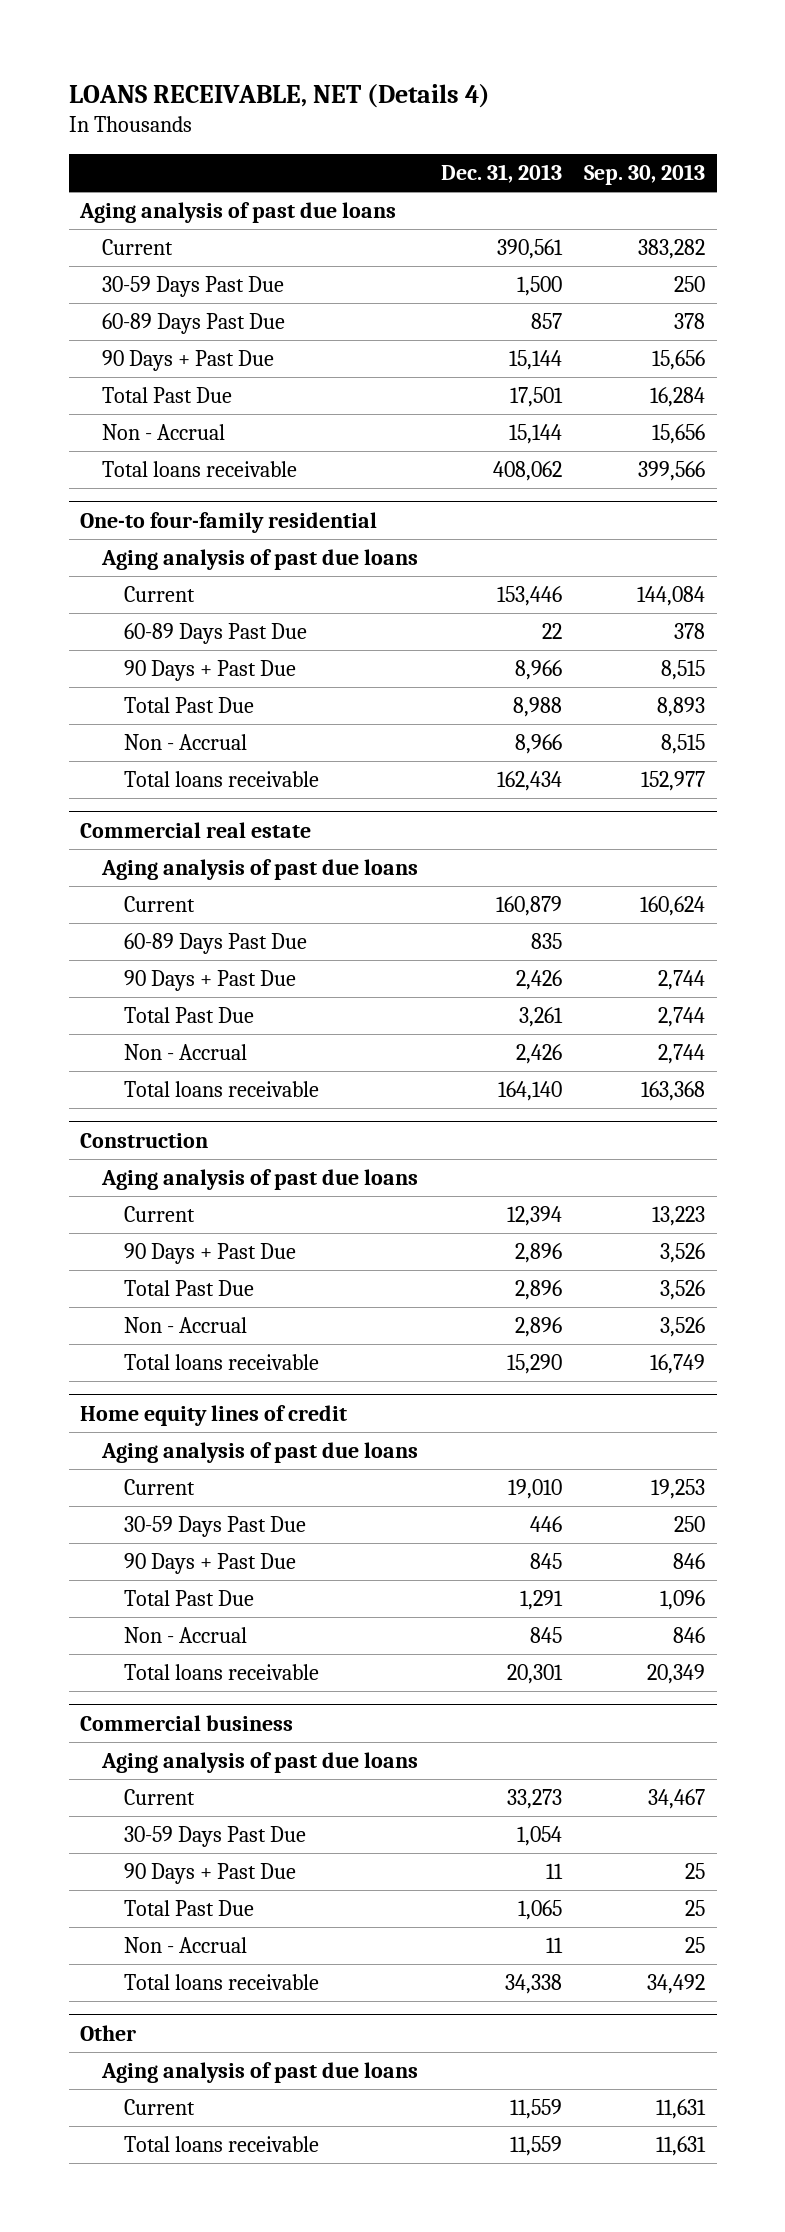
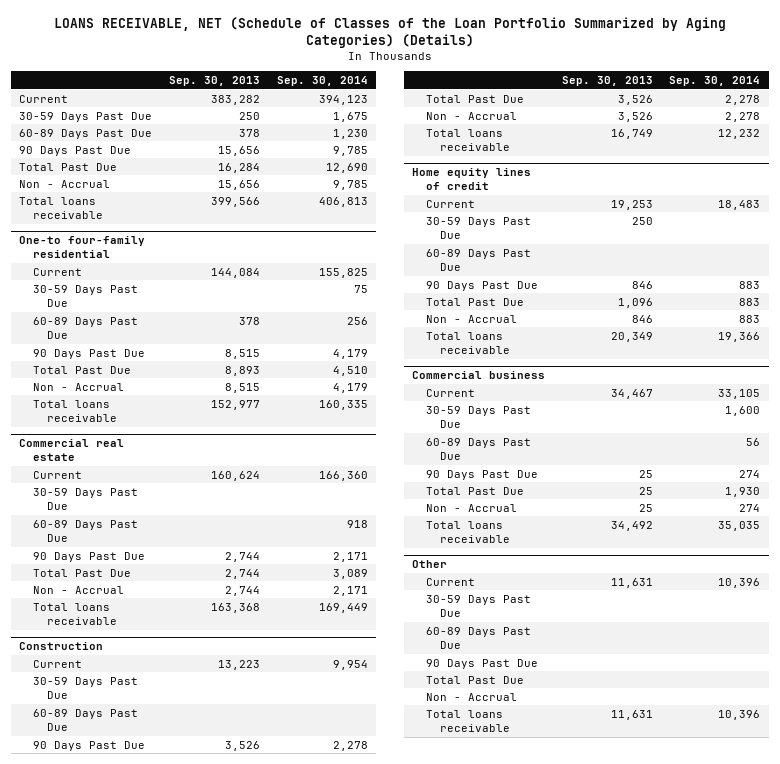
[68,83,490,108] LOANS RECEIVABLE, NET (Details 4) -> [53,17,726,49] LOANS RECEIVABLE, NET (Schedule of Classes of the Loan Portfolio Summarized by Aging Categories) (Details)
[440,164,562,184] Dec. 31, 2013 -> none
none -> [276,76,368,87] Sep. 30, 2014
[78,201,396,223] Aging analysis of past due loans -> none
[101,349,274,371] 90 Days + Past Due -> [19,145,132,156] 90 Days Past Due
[100,548,418,570] Aging analysis of past due loans -> none
none -> [33,284,139,307] 30-59 Days Past Due
[124,659,297,681] 90 Days + Past Due -> [33,348,146,359] 90 Days Past Due
[100,858,418,880] Aging analysis of past due loans -> none
none -> [33,487,139,510] 30-59 Days Past Due
[124,969,297,991] 90 Days + Past Due -> [33,551,146,562] 90 Days Past Due
[100,1168,418,1190] Aging analysis of past due loans -> none
none -> [33,676,139,699] 30-59 Days Past Due
none -> [33,708,139,731] 60-89 Days Past Due
[124,1242,297,1264] 90 Days + Past Due -> [33,740,146,751] 90 Days Past Due
[100,1441,418,1463] Aging analysis of past due loans -> none
none -> [425,248,531,271] 60-89 Days Past Due
[124,1552,297,1574] 90 Days + Past Due -> [425,280,538,291] 90 Days Past Due
[100,1751,418,1773] Aging analysis of past due loans -> none
none -> [425,437,531,460] 60-89 Days Past Due
[124,1862,297,1884] 90 Days + Past Due -> [425,469,538,480] 90 Days Past Due
[100,2061,418,2083] Aging analysis of past due loans -> none
none -> [425,594,531,617] 30-59 Days Past Due
none -> [425,626,531,649] 60-89 Days Past Due
none -> [425,658,538,669] 90 Days Past Due
none -> [425,675,524,684] Total Past Due
none -> [425,692,517,701] Non - Accrual

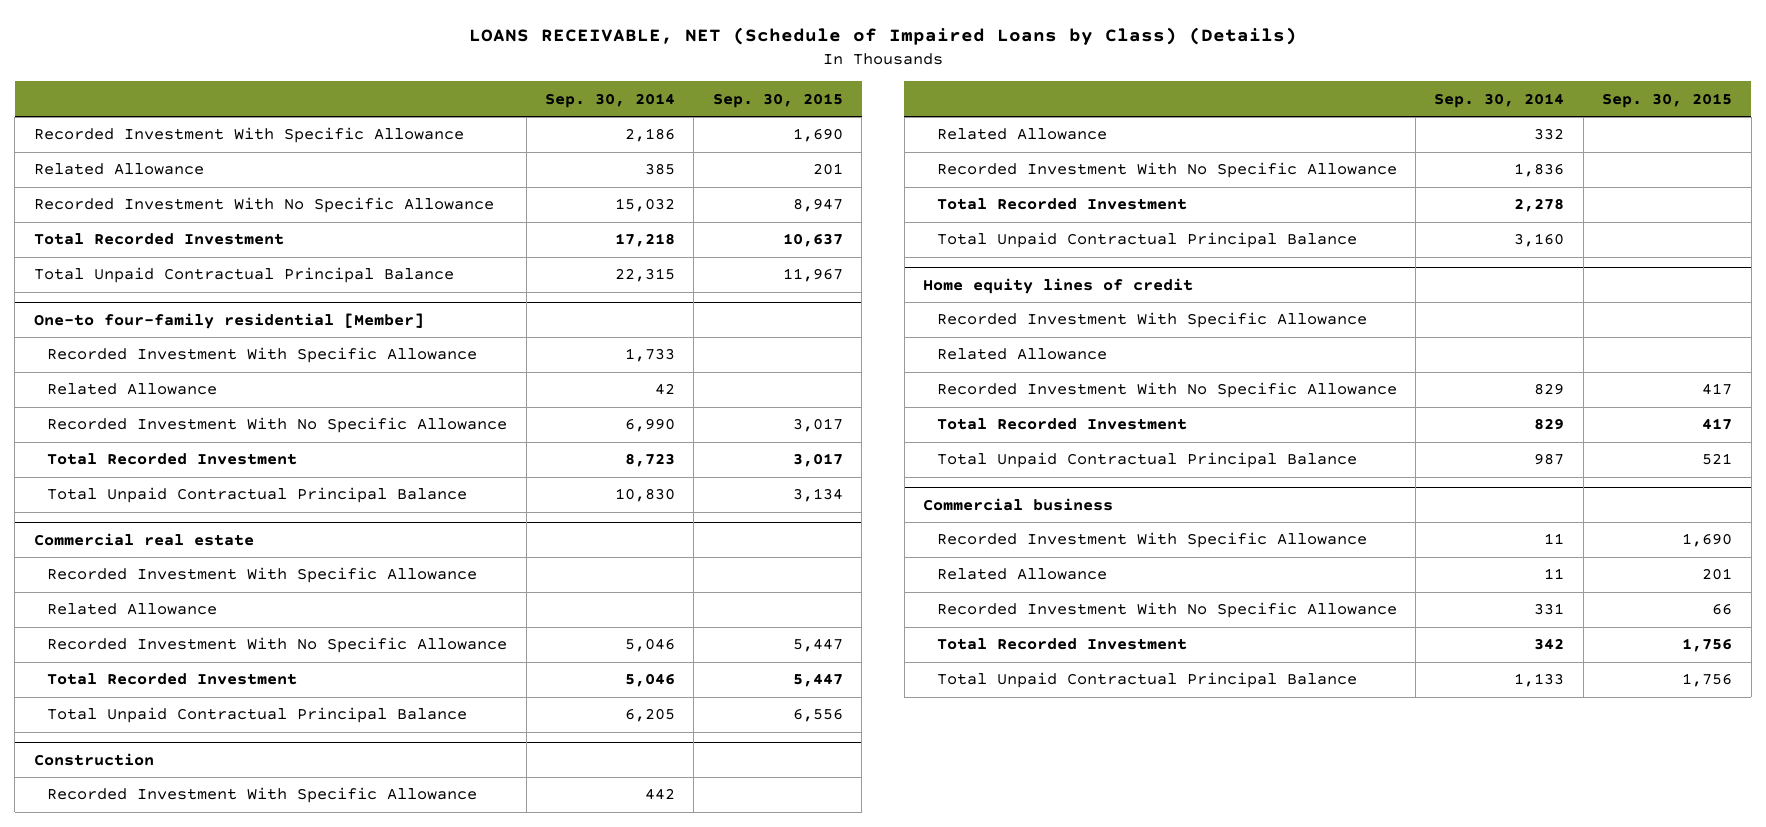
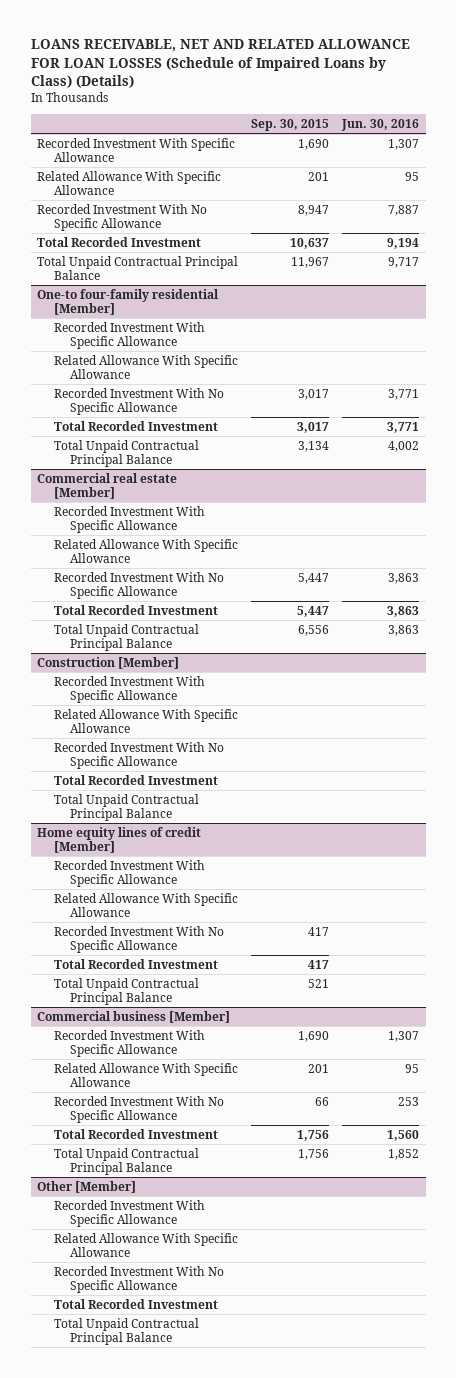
[469,27,1298,46] LOANS RECEIVABLE, NET (Schedule of Impaired Loans by Class) (Details) -> [30,39,410,89] LOANS RECEIVABLE, NET AND RELATED ALLOWANCE FOR LOAN LOSSES (Schedule of Impaired Loans by Class) (Details)
[544,92,675,108] Sep. 30, 2014 -> none
none -> [341,118,420,131] Jun. 30, 2016
[33,163,204,176] Related Allowance -> [37,170,222,196] Related Allowance With Specific Allowance
[47,383,218,396] Related Allowance -> [53,354,238,380] Related Allowance With Specific Allowance
[33,532,254,546] Commercial real estate -> [37,472,178,500] Commercial real estate [Member]
[47,603,218,616] Related Allowance -> [53,538,238,564] Related Allowance With Specific Allowance
[33,752,154,766] Construction -> [37,656,180,669] Construction [Member]
[936,128,1107,141] Related Allowance -> [53,708,238,734] Related Allowance With Specific Allowance
[923,277,1194,294] Home equity lines of credit -> [37,826,202,854] Home equity lines of credit [Member]
[936,348,1107,361] Related Allowance -> [53,892,238,918] Related Allowance With Specific Allowance
[923,497,1114,511] Commercial business -> [37,1010,231,1023] Commercial business [Member]
[936,568,1107,581] Related Allowance -> [53,1062,238,1088] Related Allowance With Specific Allowance
none -> [37,1180,137,1193] Other [Member]
none -> [53,1199,205,1228] Recorded Investment With Specific Allowance
none -> [53,1232,238,1258] Related Allowance With Specific Allowance
none -> [53,1265,224,1294] Recorded Investment With No Specific Allowance
none -> [53,1298,218,1309] Total Recorded Investment
none -> [53,1317,199,1346] Total Unpaid Contractual Principal Balance

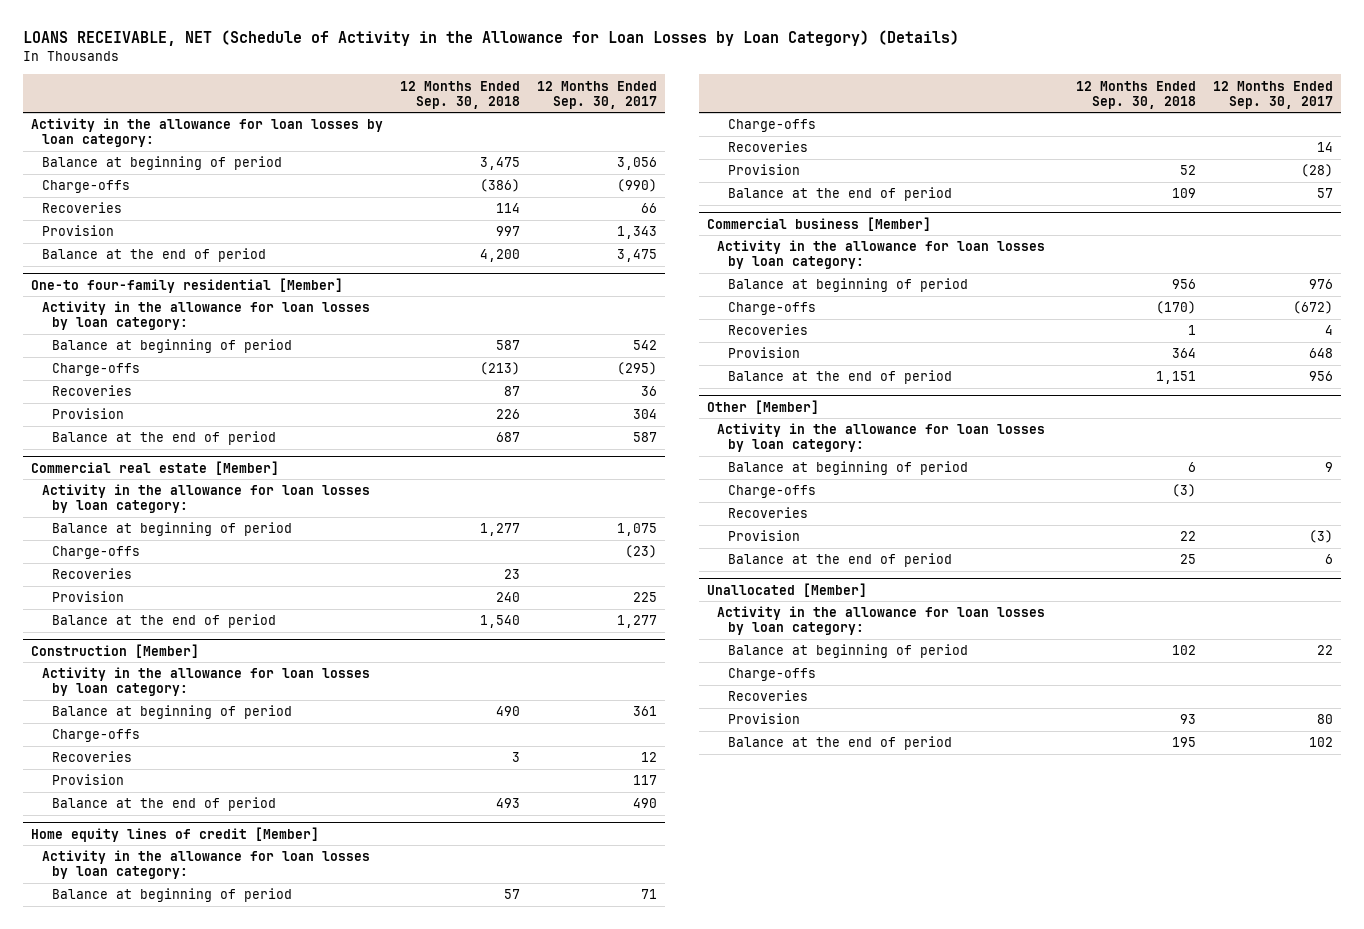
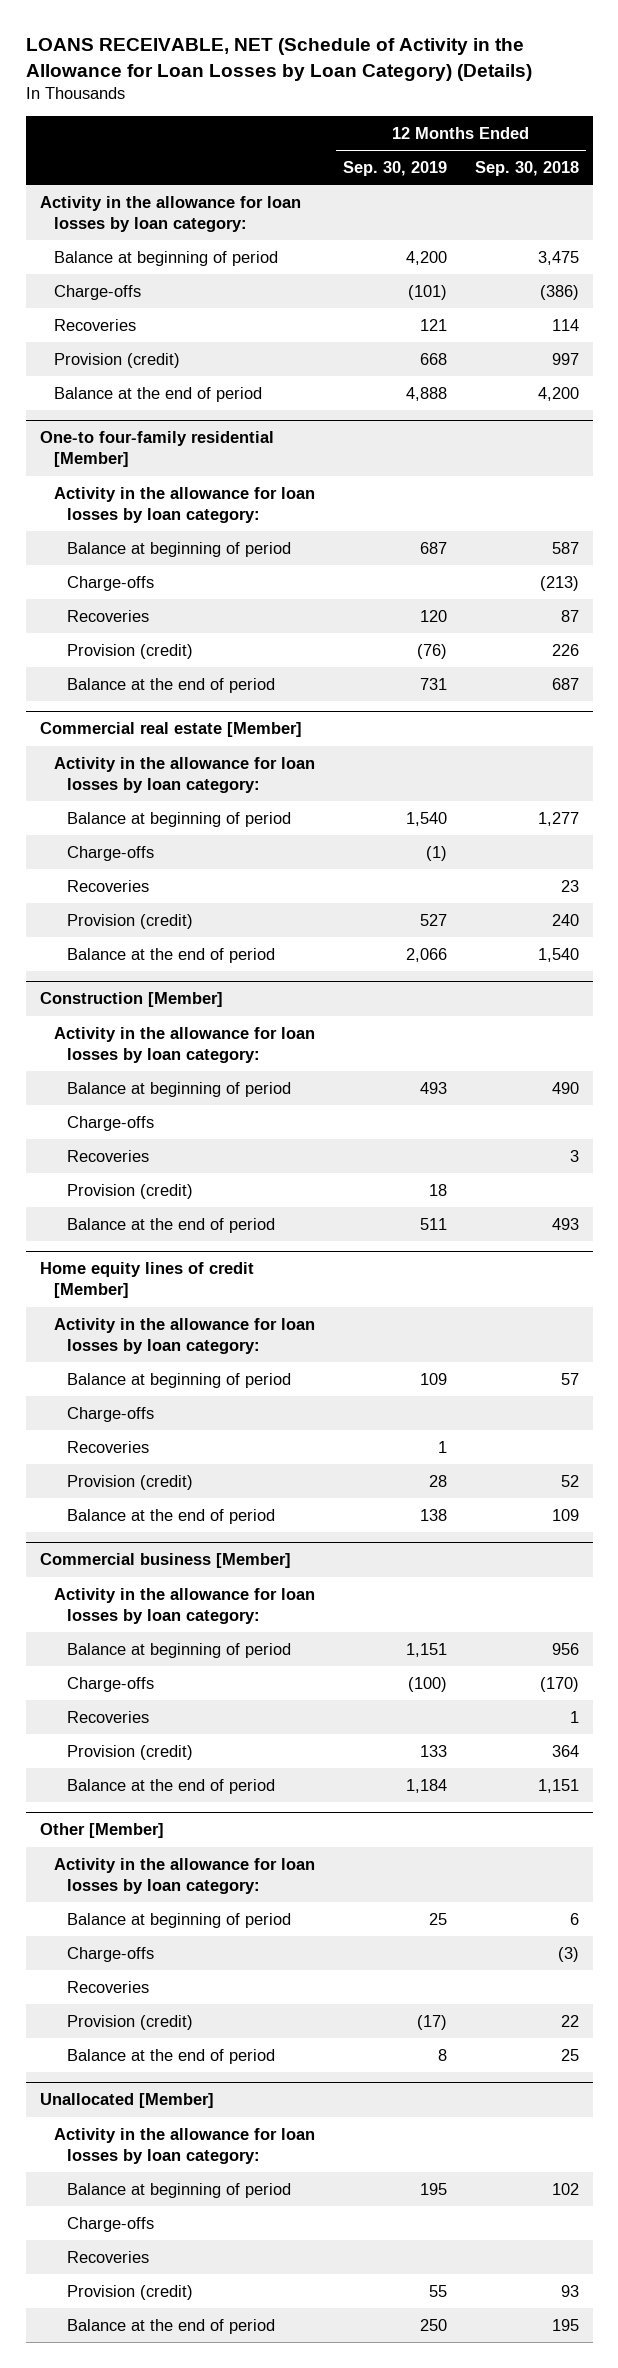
[537,80,658,109] 12 Months Ended Sep. 30, 2017 -> none
none -> [342,160,447,176] Sep. 30, 2019
[41,225,114,237] Provision -> [53,352,180,368] Provision (credit)
[52,408,125,420] Provision -> [67,643,194,659] Provision (credit)
[52,591,125,603] Provision -> [67,913,194,929] Provision (credit)
[52,774,125,786] Provision -> [67,1183,194,1199] Provision (credit)
[727,164,800,176] Provision -> [67,1474,194,1490] Provision (credit)
[727,347,800,359] Provision -> [67,1744,194,1760] Provision (credit)
[727,530,800,542] Provision -> [67,2014,194,2030] Provision (credit)
[727,713,800,725] Provision -> [67,2284,194,2300] Provision (credit)

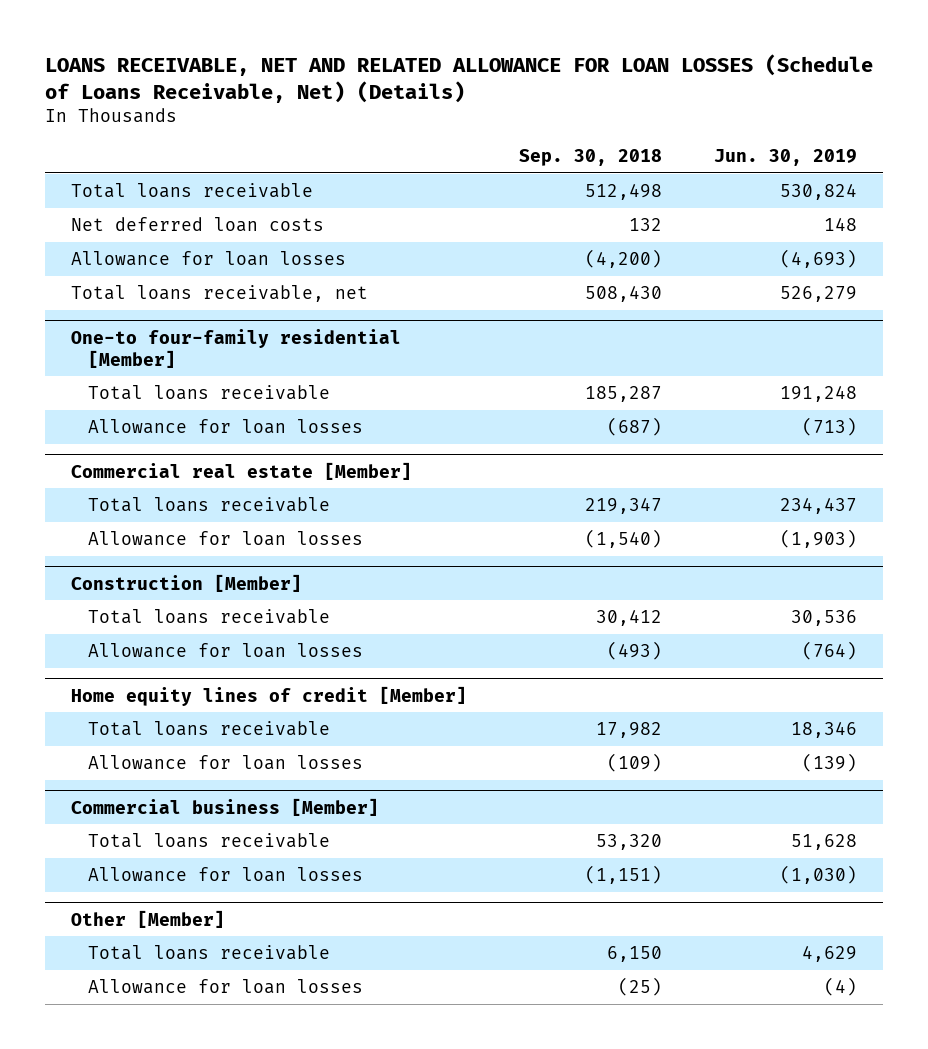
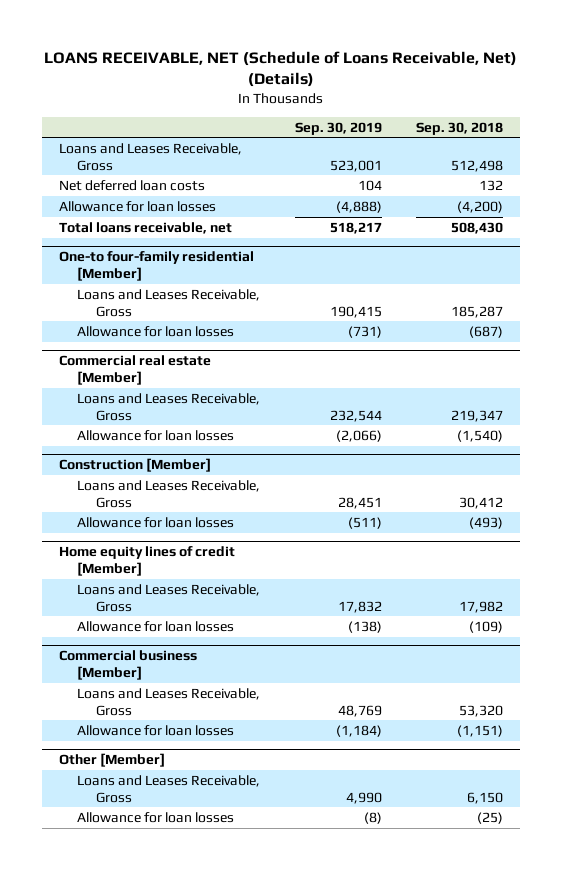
[44,53,873,103] LOANS RECEIVABLE, NET AND RELATED ALLOWANCE FOR LOAN LOSSES (Schedule of Loans Receivable, Net) (Details) -> [43,51,517,88] LOANS RECEIVABLE, NET (Schedule of Loans Receivable, Net) (Details)
[713,149,857,167] Jun. 30, 2019 -> none
none -> [294,121,382,135] Sep. 30, 2019
[70,182,313,198] Total loans receivable -> [58,142,242,171] Loans and Leases Receivable, Gross
[87,384,330,400] Total loans receivable -> [77,288,261,317] Loans and Leases Receivable, Gross
[87,496,330,512] Total loans receivable -> [77,392,261,421] Loans and Leases Receivable, Gross
[87,608,330,624] Total loans receivable -> [77,479,261,508] Loans and Leases Receivable, Gross
[87,720,330,736] Total loans receivable -> [77,583,261,612] Loans and Leases Receivable, Gross
[87,832,330,848] Total loans receivable -> [77,687,261,716] Loans and Leases Receivable, Gross
[87,944,330,960] Total loans receivable -> [77,774,261,803] Loans and Leases Receivable, Gross

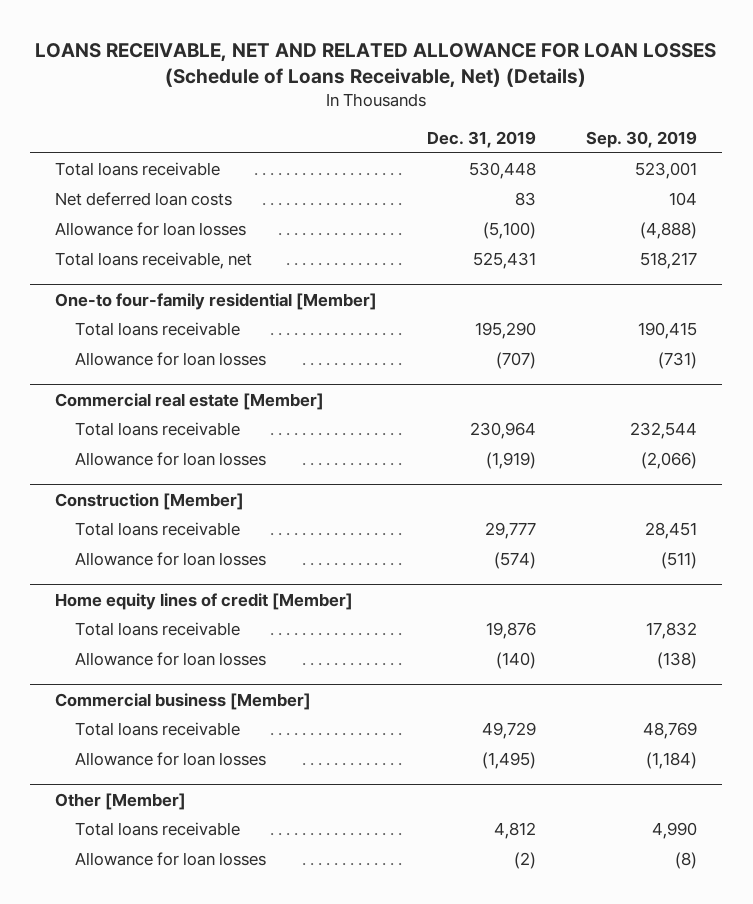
[43,51,517,88] LOANS RECEIVABLE, NET (Schedule of Loans Receivable, Net) (Details) -> [35,42,717,89] LOANS RECEIVABLE, NET AND RELATED ALLOWANCE FOR LOAN LOSSES (Schedule of Loans Receivable, Net) (Details)
[415,121,503,135] Sep. 30, 2018 -> none
none -> [427,131,537,149] Dec. 31, 2019
[58,142,242,171] Loans and Leases Receivable, Gross -> [55,161,221,176] Total loans receivable
[77,288,261,317] Loans and Leases Receivable, Gross -> [74,321,240,336] Total loans receivable
[77,392,261,421] Loans and Leases Receivable, Gross -> [74,421,240,436] Total loans receivable
[77,479,261,508] Loans and Leases Receivable, Gross -> [74,521,240,536] Total loans receivable
[77,583,261,612] Loans and Leases Receivable, Gross -> [74,621,240,636] Total loans receivable
[77,687,261,716] Loans and Leases Receivable, Gross -> [74,721,240,736] Total loans receivable
[77,774,261,803] Loans and Leases Receivable, Gross -> [74,821,240,836] Total loans receivable

